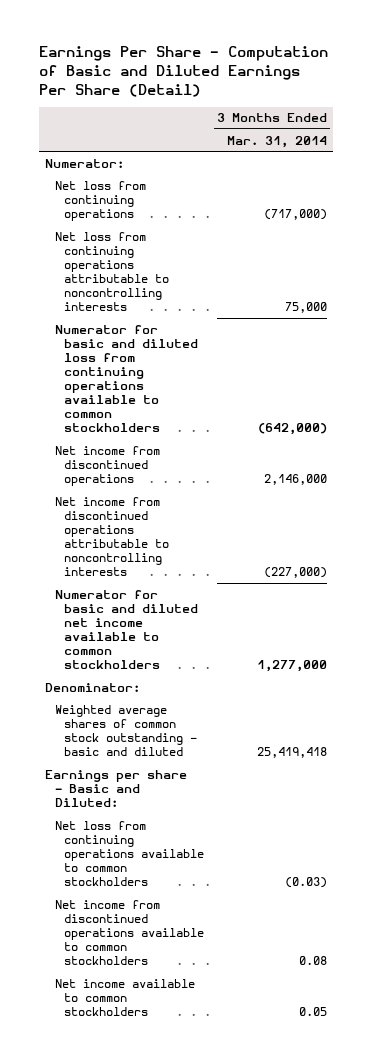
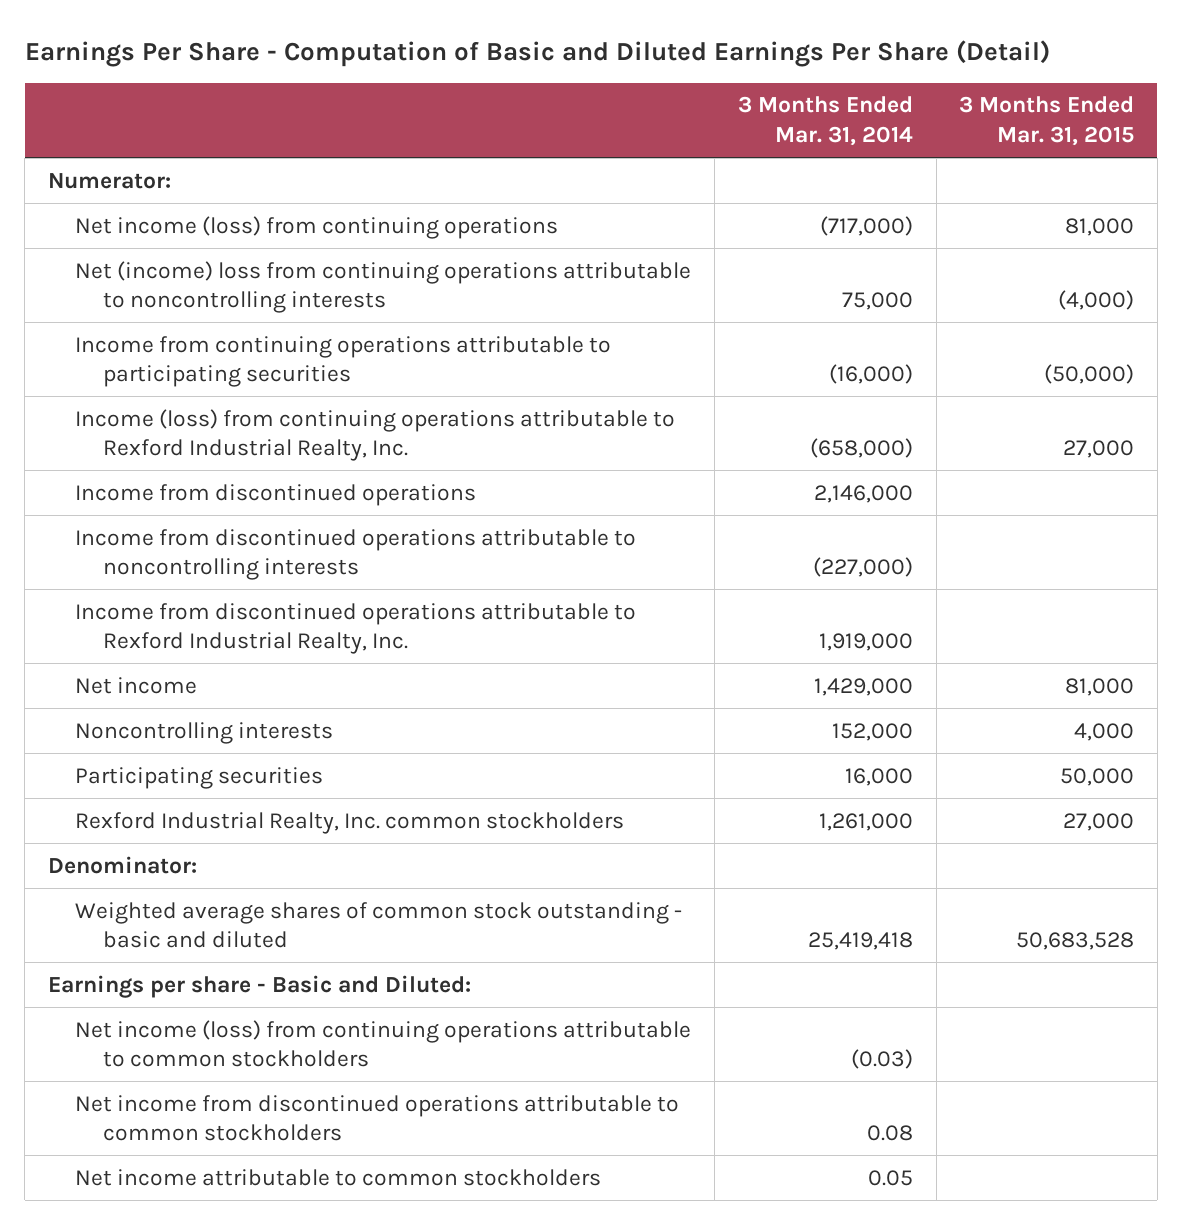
none -> [959,96,1135,146] 3 Months Ended Mar. 31, 2015
[54,589,199,670] Numerator for basic and diluted net income available to common stockholders -> none
[54,180,146,221] Net loss from continuing operations -> [75,215,559,239] Net income (loss) from continuing operations
[54,231,170,312] Net loss from continuing operations attributable to noncontrolling interests -> [75,260,692,314] Net (income) loss from continuing operations attributable to noncontrolling interests
none -> [75,335,612,388] Income from continuing operations attributable to participating securities
[54,324,199,433] Numerator for basic and diluted loss from continuing operations available to common stockholders -> [75,408,676,462] Income (loss) from continuing operations attributable to Rexford Industrial Realty, Inc.
[257,423,327,436] (642,000) -> [809,438,913,459] (658,000)
[54,445,160,486] Net income from discontinued operations -> [75,483,477,506] Income from discontinued operations
[54,496,170,577] Net income from discontinued operations attributable to noncontrolling interests -> [75,528,637,581] Income from discontinued operations attributable to noncontrolling interests
none -> [75,602,637,655] Income from discontinued operations attributable to Rexford Industrial Realty, Inc.
none -> [75,676,198,694] Net income
none -> [75,721,334,744] Noncontrolling interests
none -> [75,766,324,789] Participating securities
none -> [75,811,625,834] Rexford Industrial Realty, Inc. common stockholders
[54,820,205,887] Net loss from continuing operations available to common stockholders -> [75,1019,692,1068] Net income (loss) from continuing operations attributable to common stockholders
[54,899,205,966] Net income from discontinued operations available to common stockholders -> [75,1094,680,1142] Net income from discontinued operations attributable to common stockholders
[54,978,195,1016] Net income available to common stockholders -> [75,1168,602,1186] Net income attributable to common stockholders

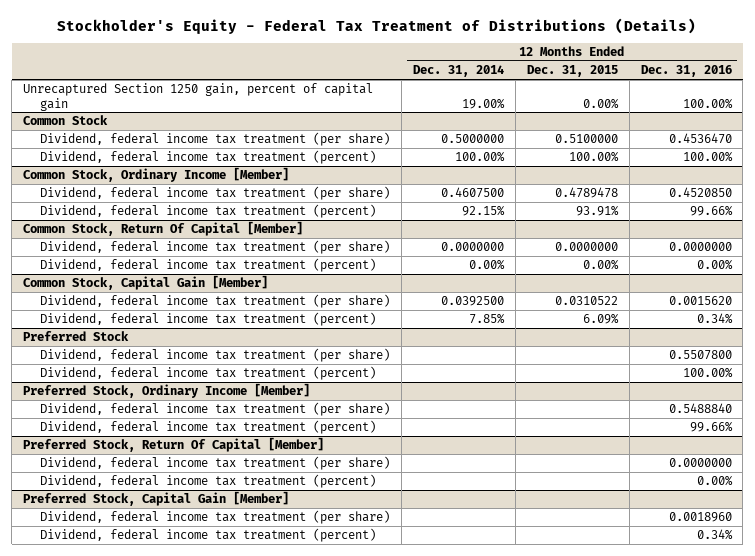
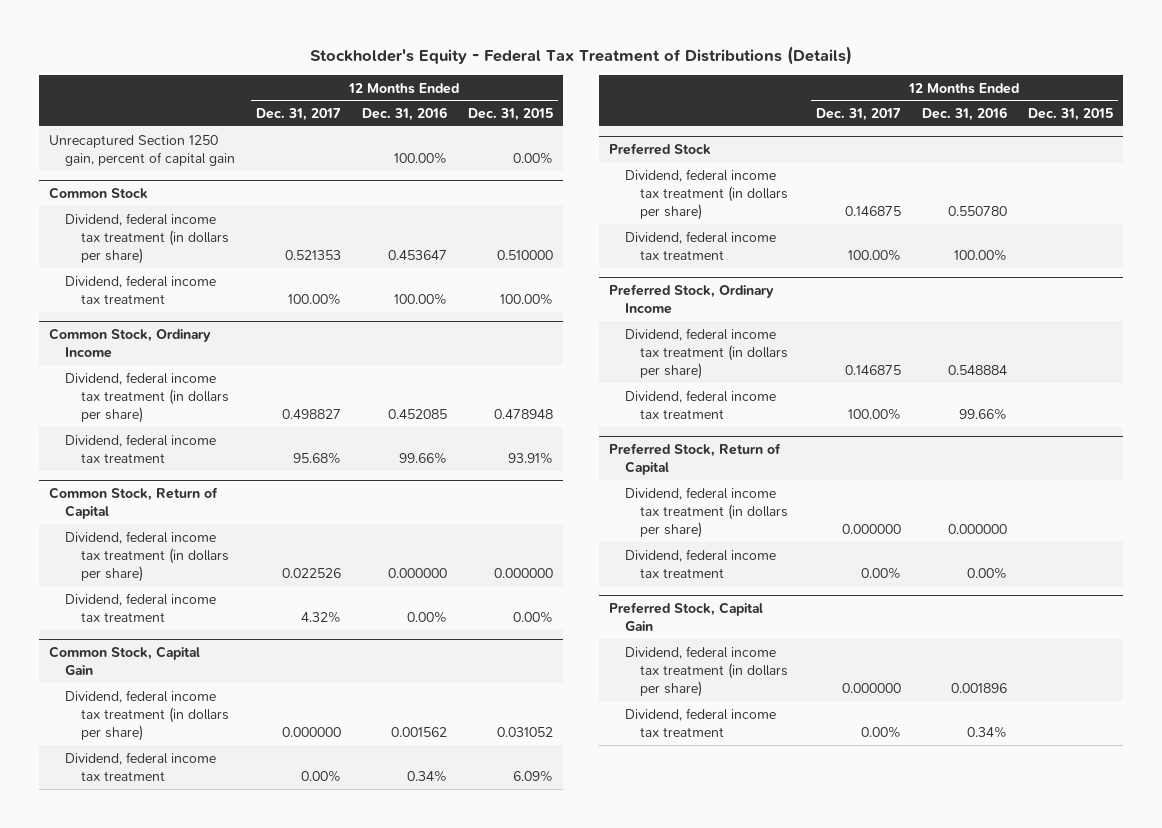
[412,65,504,78] Dec. 31, 2014 -> none
none -> [255,108,341,122] Dec. 31, 2017
[39,132,390,147] Dividend, federal income tax treatment (per share) -> [64,212,229,265] Dividend, federal income tax treatment (in dollars per share)
[554,134,618,144] 0.5100000 -> [496,250,553,261] 0.510000
[668,133,732,145] 0.4536470 -> [387,250,447,261] 0.453647
[39,150,376,165] Dividend, federal income tax treatment (percent) -> [64,274,216,304] Dividend, federal income tax treatment
[23,167,290,183] Common Stock, Ordinary Income [Member] -> [49,327,212,358] Common Stock, Ordinary Income
[39,186,390,201] Dividend, federal income tax treatment (per share) -> [64,371,229,424] Dividend, federal income tax treatment (in dollars per share)
[554,187,618,199] 0.4789478 -> [493,409,553,420] 0.478948
[668,187,732,198] 0.4520850 -> [387,409,447,420] 0.452085
[39,204,376,219] Dividend, federal income tax treatment (percent) -> [64,433,216,463] Dividend, federal income tax treatment
[23,221,304,237] Common Stock, Return Of Capital [Member] -> [49,486,219,519] Common Stock, Return of Capital
[39,240,390,255] Dividend, federal income tax treatment (per share) -> [64,530,229,583] Dividend, federal income tax treatment (in dollars per share)
[554,242,618,252] 0.0000000 -> [493,568,553,579] 0.000000
[668,242,732,252] 0.0000000 -> [387,568,447,579] 0.000000
[39,258,376,273] Dividend, federal income tax treatment (percent) -> [64,592,216,622] Dividend, federal income tax treatment
[23,275,269,291] Common Stock, Capital Gain [Member] -> [49,645,201,675] Common Stock, Capital Gain
[39,294,390,309] Dividend, federal income tax treatment (per share) -> [64,689,229,742] Dividend, federal income tax treatment (in dollars per share)
[554,296,618,306] 0.0310522 -> [496,727,553,738] 0.031052
[668,296,732,306] 0.0015620 -> [390,727,447,738] 0.001562
[39,312,376,327] Dividend, federal income tax treatment (percent) -> [64,751,216,781] Dividend, federal income tax treatment
[39,348,390,363] Dividend, federal income tax treatment (per share) -> [624,168,789,221] Dividend, federal income tax treatment (in dollars per share)
[668,350,732,361] 0.5507800 -> [947,206,1007,217] 0.550780
[39,366,376,381] Dividend, federal income tax treatment (percent) -> [624,230,776,260] Dividend, federal income tax treatment
[23,383,311,399] Preferred Stock, Ordinary Income [Member] -> [609,283,775,314] Preferred Stock, Ordinary Income
[39,402,390,417] Dividend, federal income tax treatment (per share) -> [624,327,789,380] Dividend, federal income tax treatment (in dollars per share)
[668,403,732,414] 0.5488840 -> [947,365,1007,376] 0.548884
[39,420,376,435] Dividend, federal income tax treatment (percent) -> [624,389,776,419] Dividend, federal income tax treatment
[23,437,325,453] Preferred Stock, Return Of Capital [Member] -> [609,442,782,475] Preferred Stock, Return of Capital
[39,456,390,471] Dividend, federal income tax treatment (per share) -> [624,486,789,539] Dividend, federal income tax treatment (in dollars per share)
[668,458,732,468] 0.0000000 -> [947,524,1007,535] 0.000000
[39,474,376,489] Dividend, federal income tax treatment (percent) -> [624,548,776,578] Dividend, federal income tax treatment
[23,491,290,507] Preferred Stock, Capital Gain [Member] -> [609,601,764,631] Preferred Stock, Capital Gain
[39,510,390,525] Dividend, federal income tax treatment (per share) -> [624,645,789,698] Dividend, federal income tax treatment (in dollars per share)
[668,512,732,523] 0.0018960 -> [950,683,1007,694] 0.001896
[39,528,376,543] Dividend, federal income tax treatment (percent) -> [624,707,776,737] Dividend, federal income tax treatment

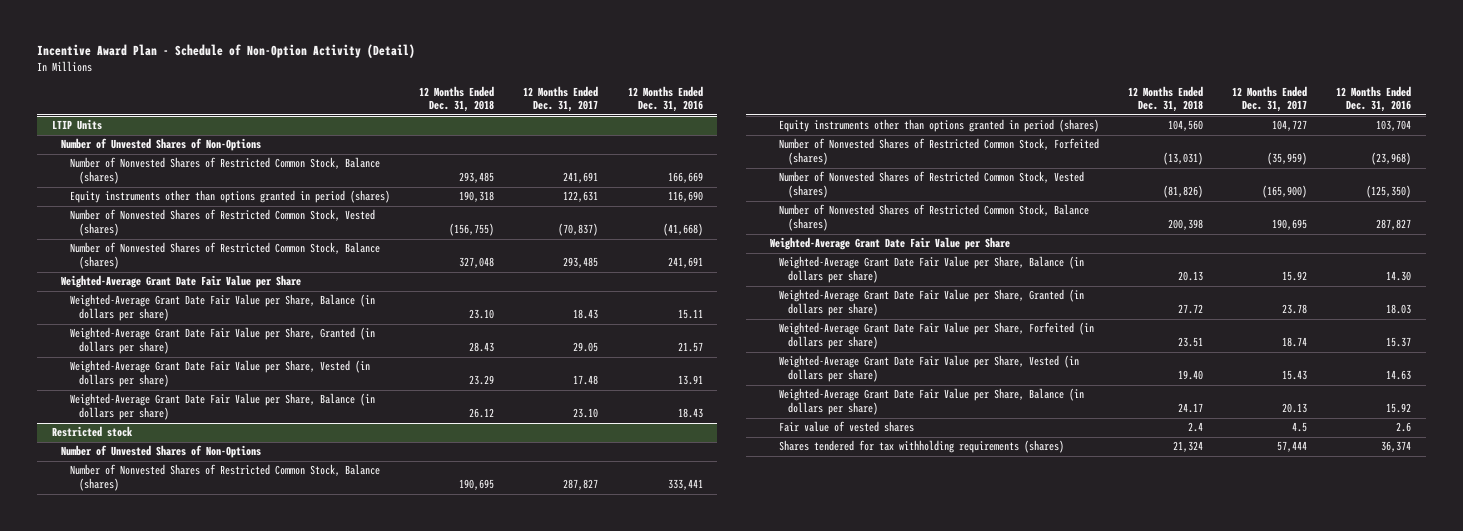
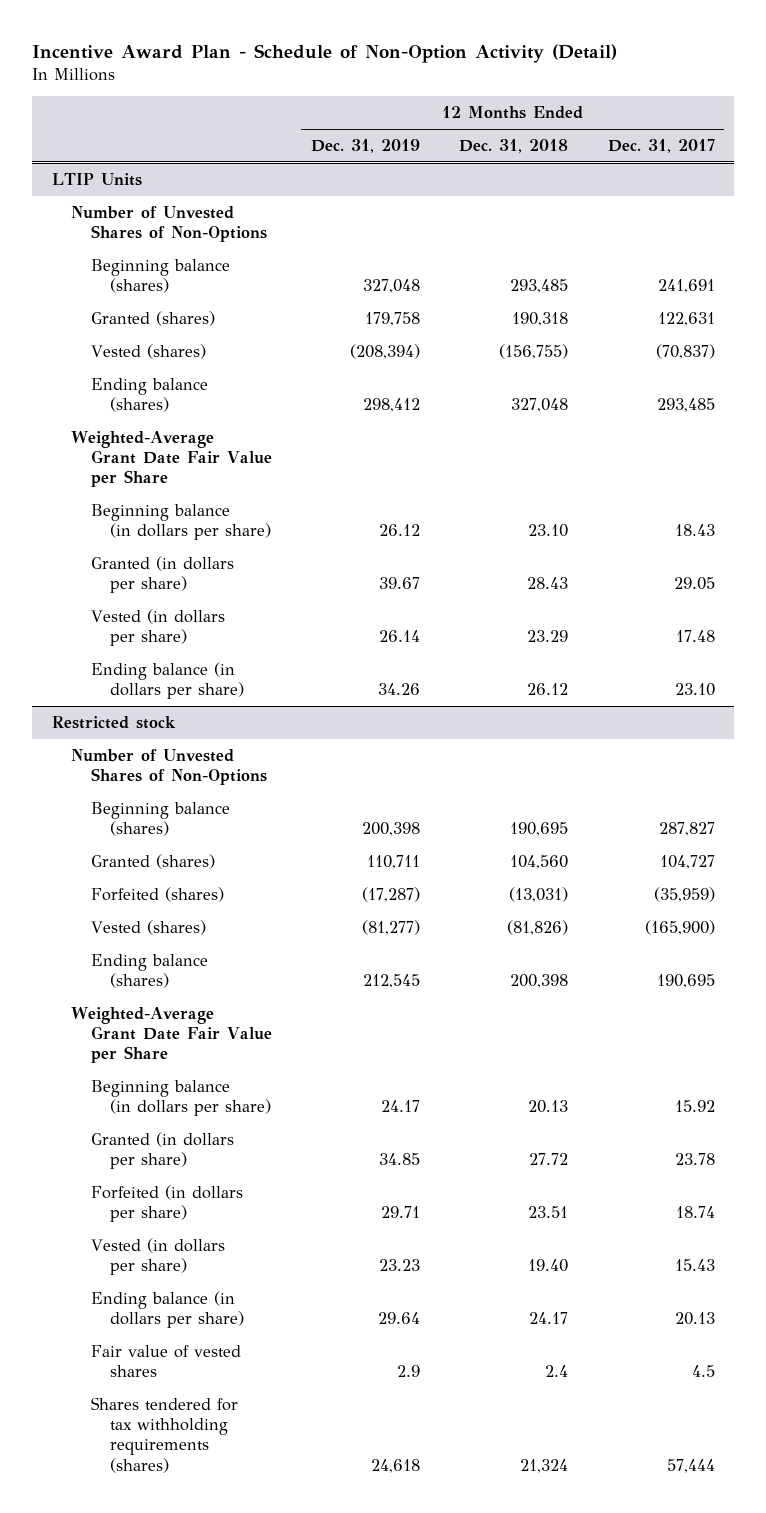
[627,85,703,113] 12 Months Ended Dec. 31, 2016 -> none
none -> [310,139,420,154] Dec. 31, 2019
[70,157,381,185] Number of Nonvested Shares of Restricted Common Stock, Balance (shares) -> [90,259,230,294] Beginning balance (shares)
[70,190,391,204] Equity instruments other than options granted in period (shares) -> [90,311,215,327] Granted (shares)
[70,209,376,237] Number of Nonvested Shares of Restricted Common Stock, Vested (shares) -> [90,344,206,360] Vested (shares)
[70,242,381,270] Number of Nonvested Shares of Restricted Common Stock, Balance (shares) -> [90,378,208,413] Ending balance (shares)
[70,294,376,322] Weighted-Average Grant Date Fair Value per Share, Balance (in dollars per share) -> [90,504,272,541] Beginning balance (in dollars per share)
[70,327,376,355] Weighted-Average Grant Date Fair Value per Share, Granted (in dollars per share) -> [90,556,234,594] Granted (in dollars per share)
[70,360,371,388] Weighted-Average Grant Date Fair Value per Share, Vested (in dollars per share) -> [90,609,225,647] Vested (in dollars per share)
[70,393,376,421] Weighted-Average Grant Date Fair Value per Share, Balance (in dollars per share) -> [90,662,245,700] Ending balance (in dollars per share)
[70,464,381,492] Number of Nonvested Shares of Restricted Common Stock, Balance (shares) -> [90,802,230,837] Beginning balance (shares)
[778,119,1099,133] Equity instruments other than options granted in period (shares) -> [90,854,215,870] Granted (shares)
[778,138,1099,166] Number of Nonvested Shares of Restricted Common Stock, Forfeited (shares) -> [90,887,224,903] Forfeited (shares)
[778,171,1084,199] Number of Nonvested Shares of Restricted Common Stock, Vested (shares) -> [90,920,206,936] Vested (shares)
[778,204,1089,232] Number of Nonvested Shares of Restricted Common Stock, Balance (shares) -> [90,954,208,989] Ending balance (shares)
[778,256,1084,284] Weighted-Average Grant Date Fair Value per Share, Balance (in dollars per share) -> [90,1080,272,1117] Beginning balance (in dollars per share)
[778,289,1084,317] Weighted-Average Grant Date Fair Value per Share, Granted (in dollars per share) -> [90,1132,234,1170] Granted (in dollars per share)
[778,322,1094,350] Weighted-Average Grant Date Fair Value per Share, Forfeited (in dollars per share) -> [90,1185,243,1223] Forfeited (in dollars per share)
[778,355,1079,383] Weighted-Average Grant Date Fair Value per Share, Vested (in dollars per share) -> [90,1238,225,1276] Vested (in dollars per share)
[778,388,1084,416] Weighted-Average Grant Date Fair Value per Share, Balance (in dollars per share) -> [90,1291,245,1329] Ending balance (in dollars per share)

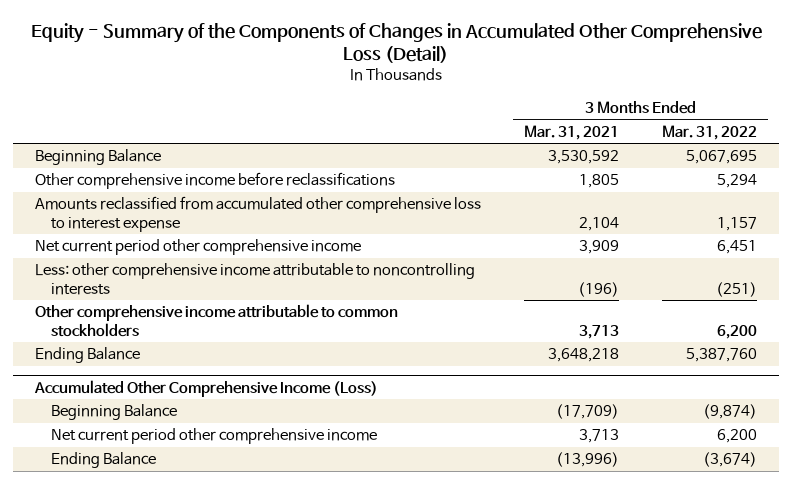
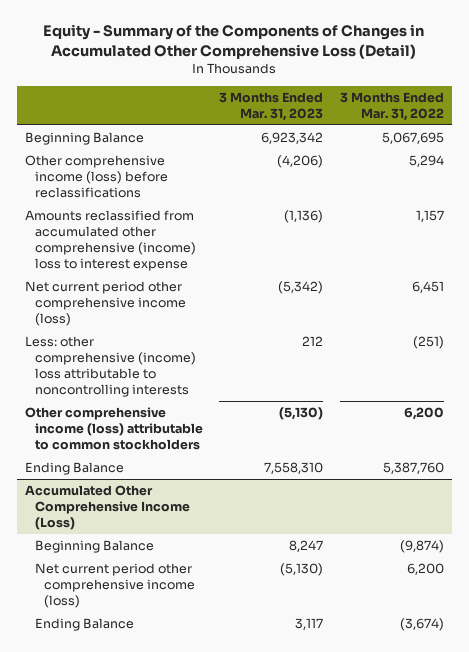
[523,124,619,140] Mar. 31, 2021 -> none
none -> [219,91,324,121] 3 Months Ended Mar. 31, 2023
[34,172,395,190] Other comprehensive income before reclassifications -> [24,155,168,199] Other comprehensive income (loss) before reclassifications
[34,196,481,232] Amounts reclassified from accumulated other comprehensive loss to interest expense -> [24,210,196,272] Amounts reclassified from accumulated other comprehensive (income) loss to interest expense
[34,239,361,256] Net current period other comprehensive income -> [24,281,186,327] Net current period other comprehensive income (loss)
[34,263,475,295] Less: other comprehensive income attributable to noncontrolling interests -> [24,336,196,398] Less: other comprehensive (income) loss attributable to noncontrolling interests
[34,304,398,337] Other comprehensive income attributable to common stockholders -> [24,407,203,451] Other comprehensive income (loss) attributable to common stockholders
[51,428,378,445] Net current period other comprehensive income -> [34,563,196,609] Net current period other comprehensive income (loss)

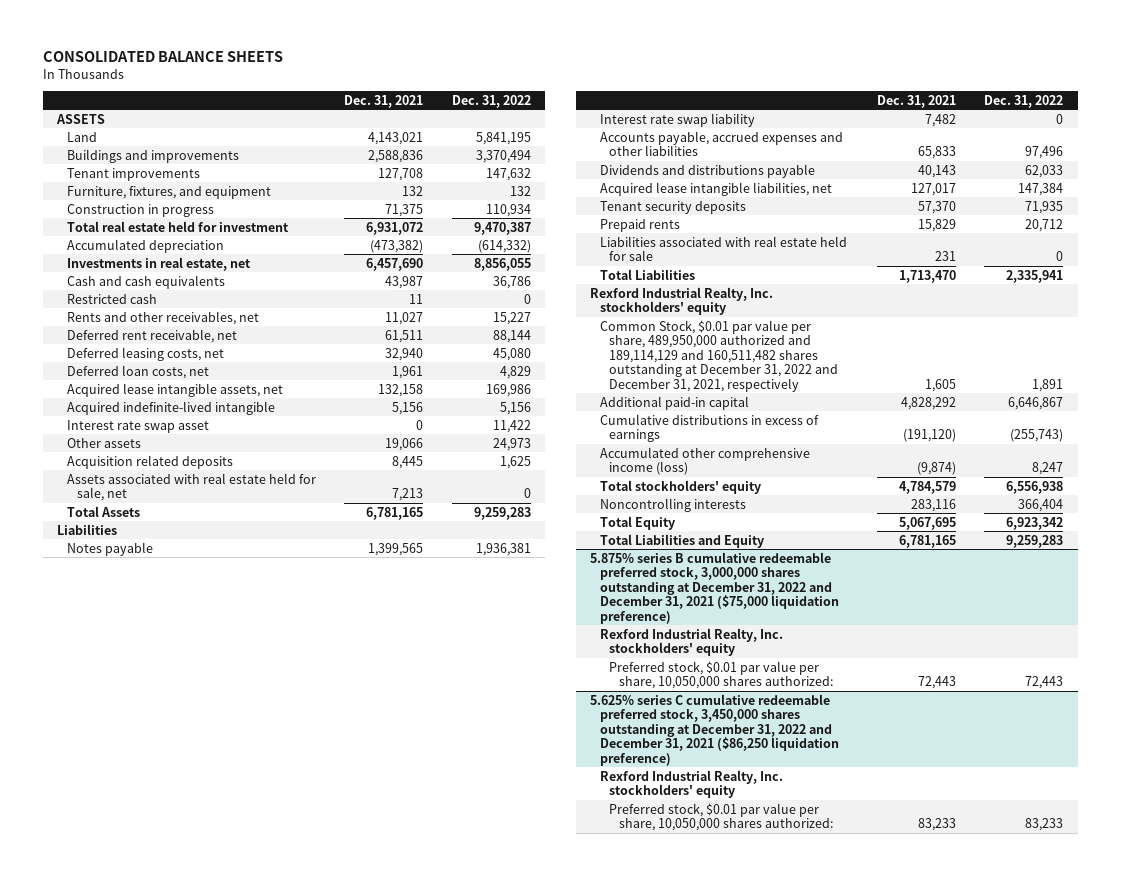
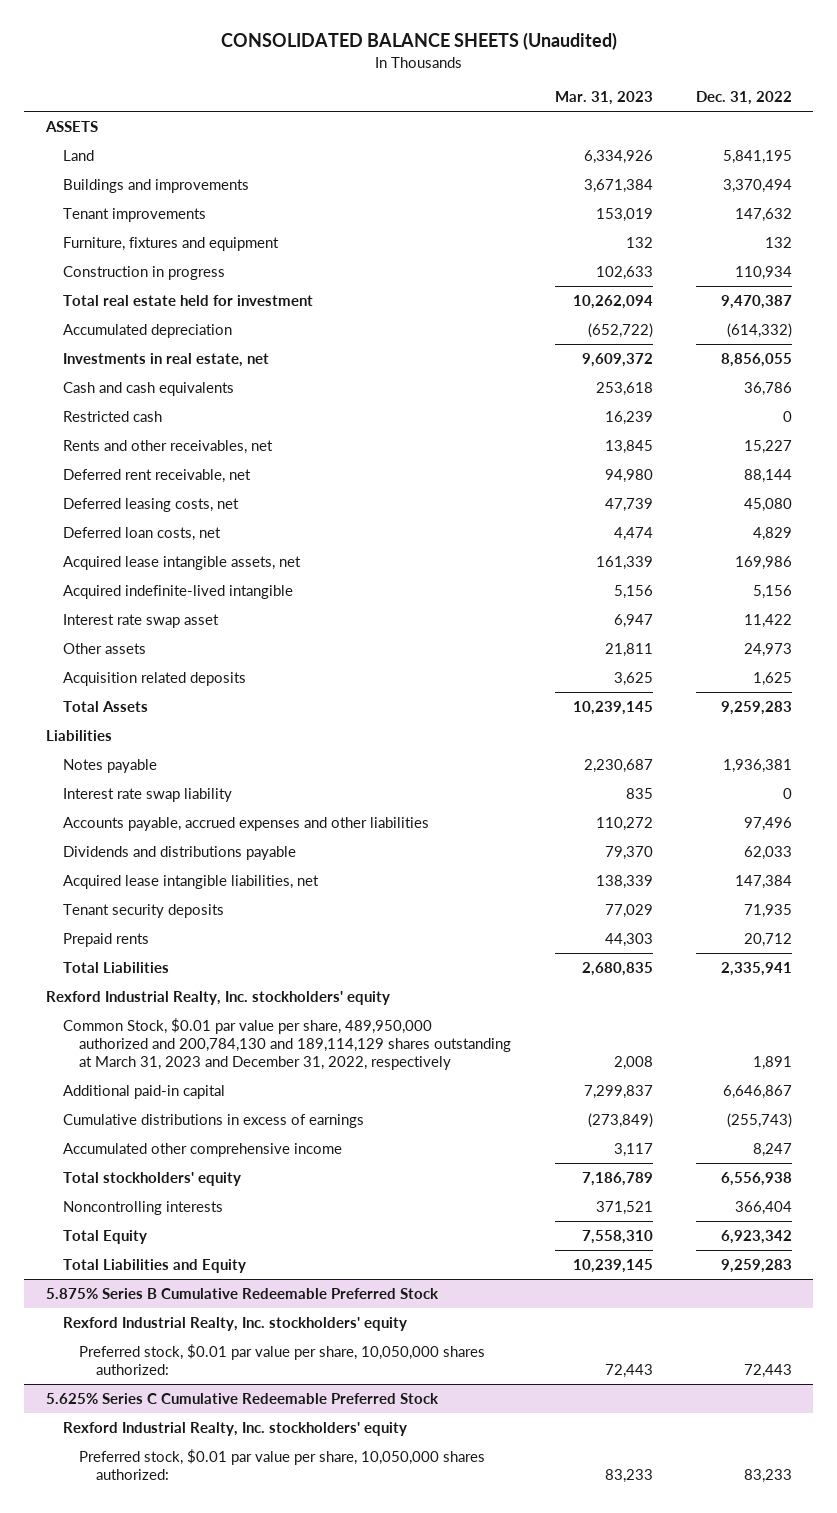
[42,51,283,63] CONSOLIDATED BALANCE SHEETS -> [220,32,617,51] CONSOLIDATED BALANCE SHEETS (Unaudited)
[344,94,424,108] Dec. 31, 2021 -> none
none -> [554,91,653,106] Mar. 31, 2023
[66,185,271,199] Furniture, fixtures, and equipment -> [62,236,279,251] Furniture, fixtures and equipment
[66,472,316,502] Assets associated with real estate held for sale, net -> none
[599,235,847,262] Liabilities associated with real estate held for sale -> none
[599,319,839,392] Common Stock, $0.01 par value per share, 489,950,000 authorized and 189,114,129 and 160,511,482 shares outstanding at December 31, 2022 and December 31, 2021, respectively -> [62,1017,512,1070] Common Stock, $0.01 par value per share, 489,950,000 authorized and 200,784,130 and 189,114,129 shares outstanding at March 31, 2023 and December 31, 2022, respectively
[599,446,810,476] Accumulated other comprehensive income (loss) -> [62,1142,342,1157] Accumulated other comprehensive income
[589,551,839,624] 5.875% series B cumulative redeemable preferred stock, 3,000,000 shares outstanding at December 31, 2022 and December 31, 2021 ($75,000 liquidation preference) -> [45,1287,439,1299] 5.875% Series B Cumulative Redeemable Preferred Stock
[589,693,839,766] 5.625% series C cumulative redeemable preferred stock, 3,450,000 shares outstanding at December 31, 2022 and December 31, 2021 ($86,250 liquidation preference) -> [45,1392,439,1404] 5.625% Series C Cumulative Redeemable Preferred Stock

